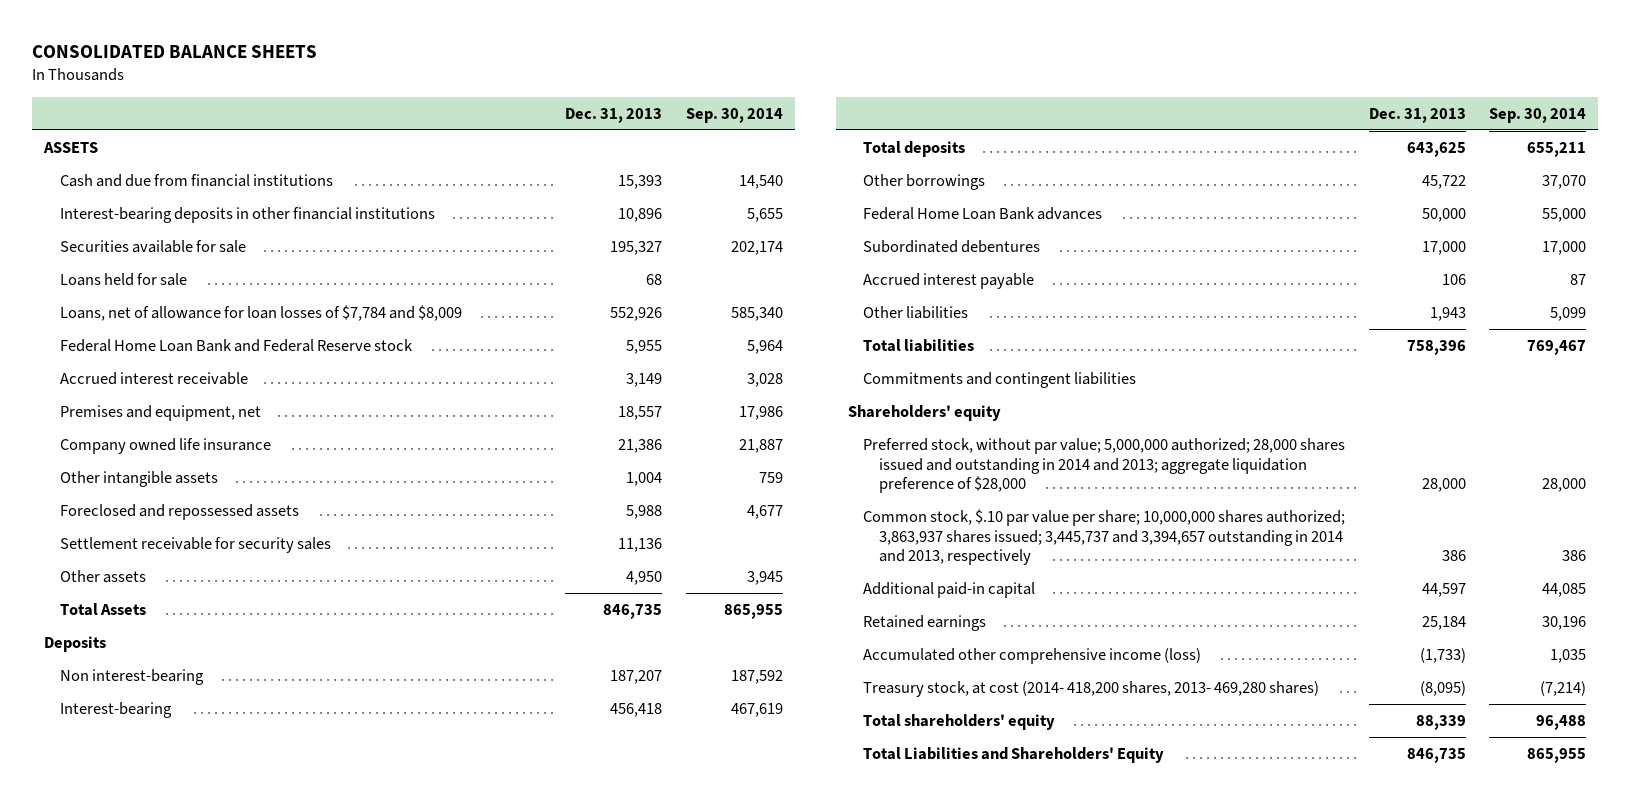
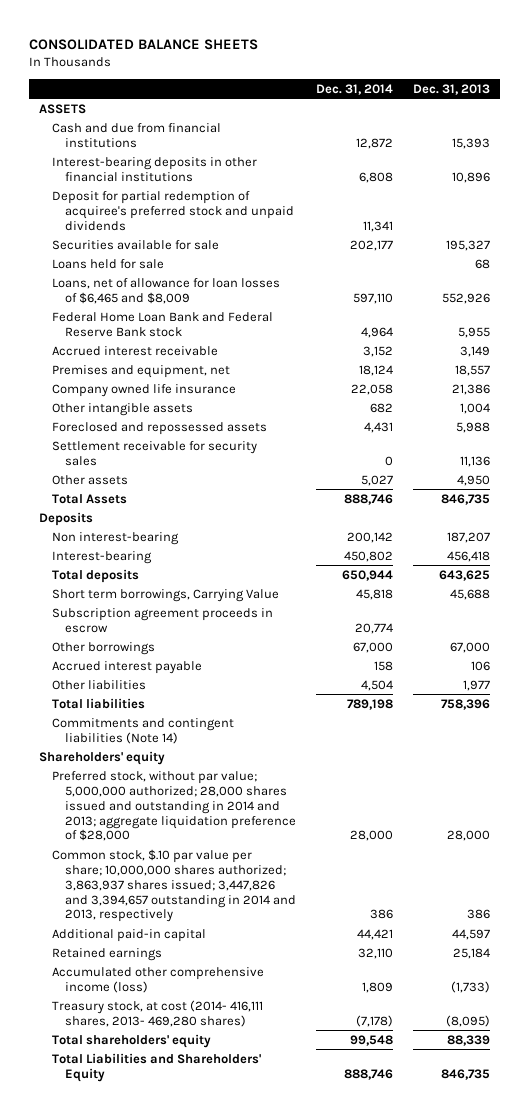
[685,107,783,123] Sep. 30, 2014 -> none
none -> [315,83,393,95] Dec. 31, 2014
none -> [51,190,295,231] Deposit for partial redemption of acquiree's preferred stock and unpaid dividends
[59,304,462,321] Loans, net of allowance for loan losses of $7,784 and $8,009 -> [51,277,280,304] Loans, net of allowance for loan losses of $6,465 and $8,009
[59,338,413,352] Federal Home Loan Bank and Federal Reserve stock -> [51,311,273,337] Federal Home Loan Bank and Federal Reserve Bank stock
[863,206,1103,220] Federal Home Loan Bank advances -> none
[863,239,1041,253] Subordinated debentures -> none
none -> [51,588,279,602] Short term borrowings, Carrying Value
none -> [51,607,273,633] Subscription agreement proceeds in escrow
[1421,174,1466,189] 45,722 -> [449,641,490,653] 67,000
[1429,306,1466,321] 1,943 -> [462,679,490,691] 1,977
[863,371,1137,388] Commitments and contingent liabilities -> [51,717,234,744] Commitments and contingent liabilities (Note 14)
[863,508,1346,566] Common stock, $.10 par value per share; 10,000,000 shares authorized; 3,863,937 shares issued; 3,445,737 and 3,394,657 outstanding in 2014 and 2013, respectively -> [51,848,297,923] Common stock, $.10 par value per share; 10,000,000 shares authorized; 3,863,937 shares issued; 3,447,826 and 3,394,657 outstanding in 2014 and 2013, respectively
[863,680,1320,697] Treasury stock, at cost (2014- 418,200 shares, 2013- 469,280 shares) -> [51,999,263,1027] Treasury stock, at cost (2014- 416,111 shares, 2013- 469,280 shares)

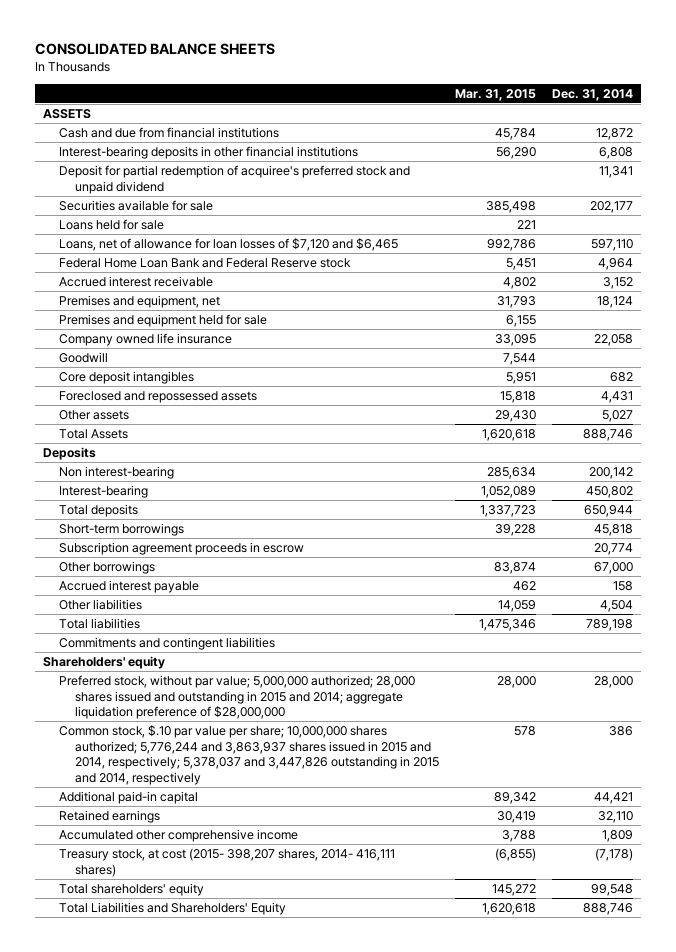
[412,83,490,95] Dec. 31, 2013 -> none
none -> [455,88,537,101] Mar. 31, 2015
[51,190,295,231] Deposit for partial redemption of acquiree's preferred stock and unpaid dividends -> [58,164,410,194] Deposit for partial redemption of acquiree's preferred stock and unpaid dividend
[51,277,280,304] Loans, net of allowance for loan losses of $6,465 and $8,009 -> [58,237,398,251] Loans, net of allowance for loan losses of $7,120 and $6,465
[51,311,273,337] Federal Home Loan Bank and Federal Reserve Bank stock -> [58,257,351,268] Federal Home Loan Bank and Federal Reserve stock
none -> [58,313,267,327] Premises and equipment held for sale
none -> [58,351,108,363] Goodwill
[51,402,193,416] Other intangible assets -> [58,370,194,384] Core deposit intangibles
[51,440,257,466] Settlement receivable for security sales -> none
[51,588,279,602] Short term borrowings, Carrying Value -> [58,522,184,536] Short-term borrowings
[51,717,234,744] Commitments and contingent liabilities (Note 14) -> [58,636,275,650] Commitments and contingent liabilities
[51,770,297,842] Preferred stock, without par value; 5,000,000 authorized; 28,000 shares issued and outstanding in 2014 and 2013; aggregate liquidation preference of $28,000 -> [58,674,415,720] Preferred stock, without par value; 5,000,000 authorized; 28,000 shares issued and outstanding in 2015 and 2014; aggregate liquidation preference of $28,000,000
[51,848,297,923] Common stock, $.10 par value per share; 10,000,000 shares authorized; 3,863,937 shares issued; 3,447,826 and 3,394,657 outstanding in 2014 and 2013, respectively -> [58,724,440,786] Common stock, $.10 par value per share; 10,000,000 shares authorized; 5,776,244 and 3,863,937 shares issued in 2015 and 2014, respectively; 5,378,037 and 3,447,826 outstanding in 2015 and 2014, respectively
[51,966,264,993] Accumulated other comprehensive income (loss) -> [58,828,298,842] Accumulated other comprehensive income
[51,999,263,1027] Treasury stock, at cost (2014- 416,111 shares, 2013- 469,280 shares) -> [58,847,395,877] Treasury stock, at cost (2015- 398,207 shares, 2014- 416,111 shares)

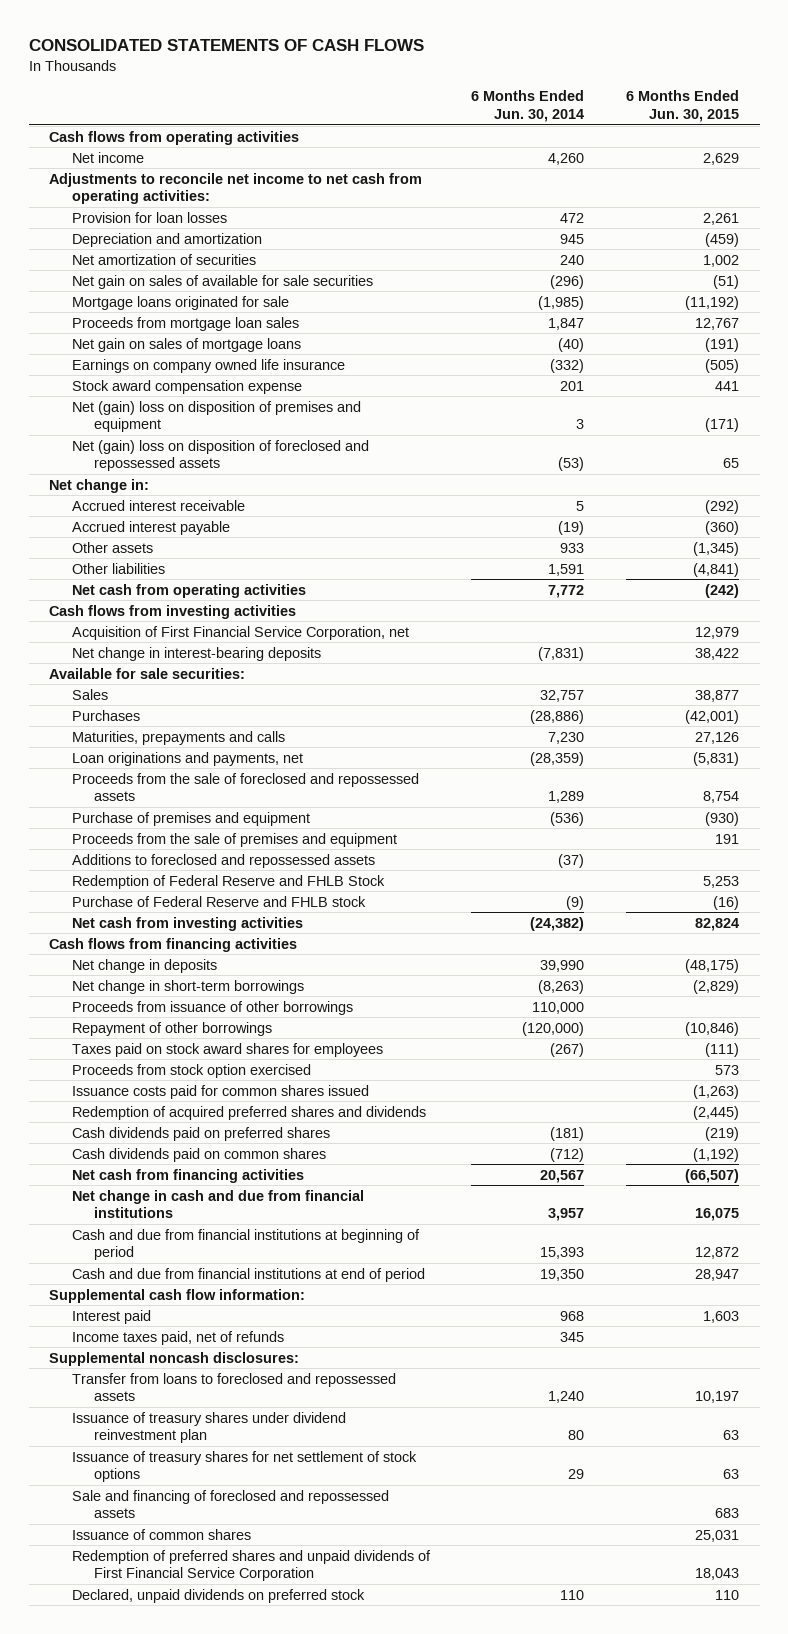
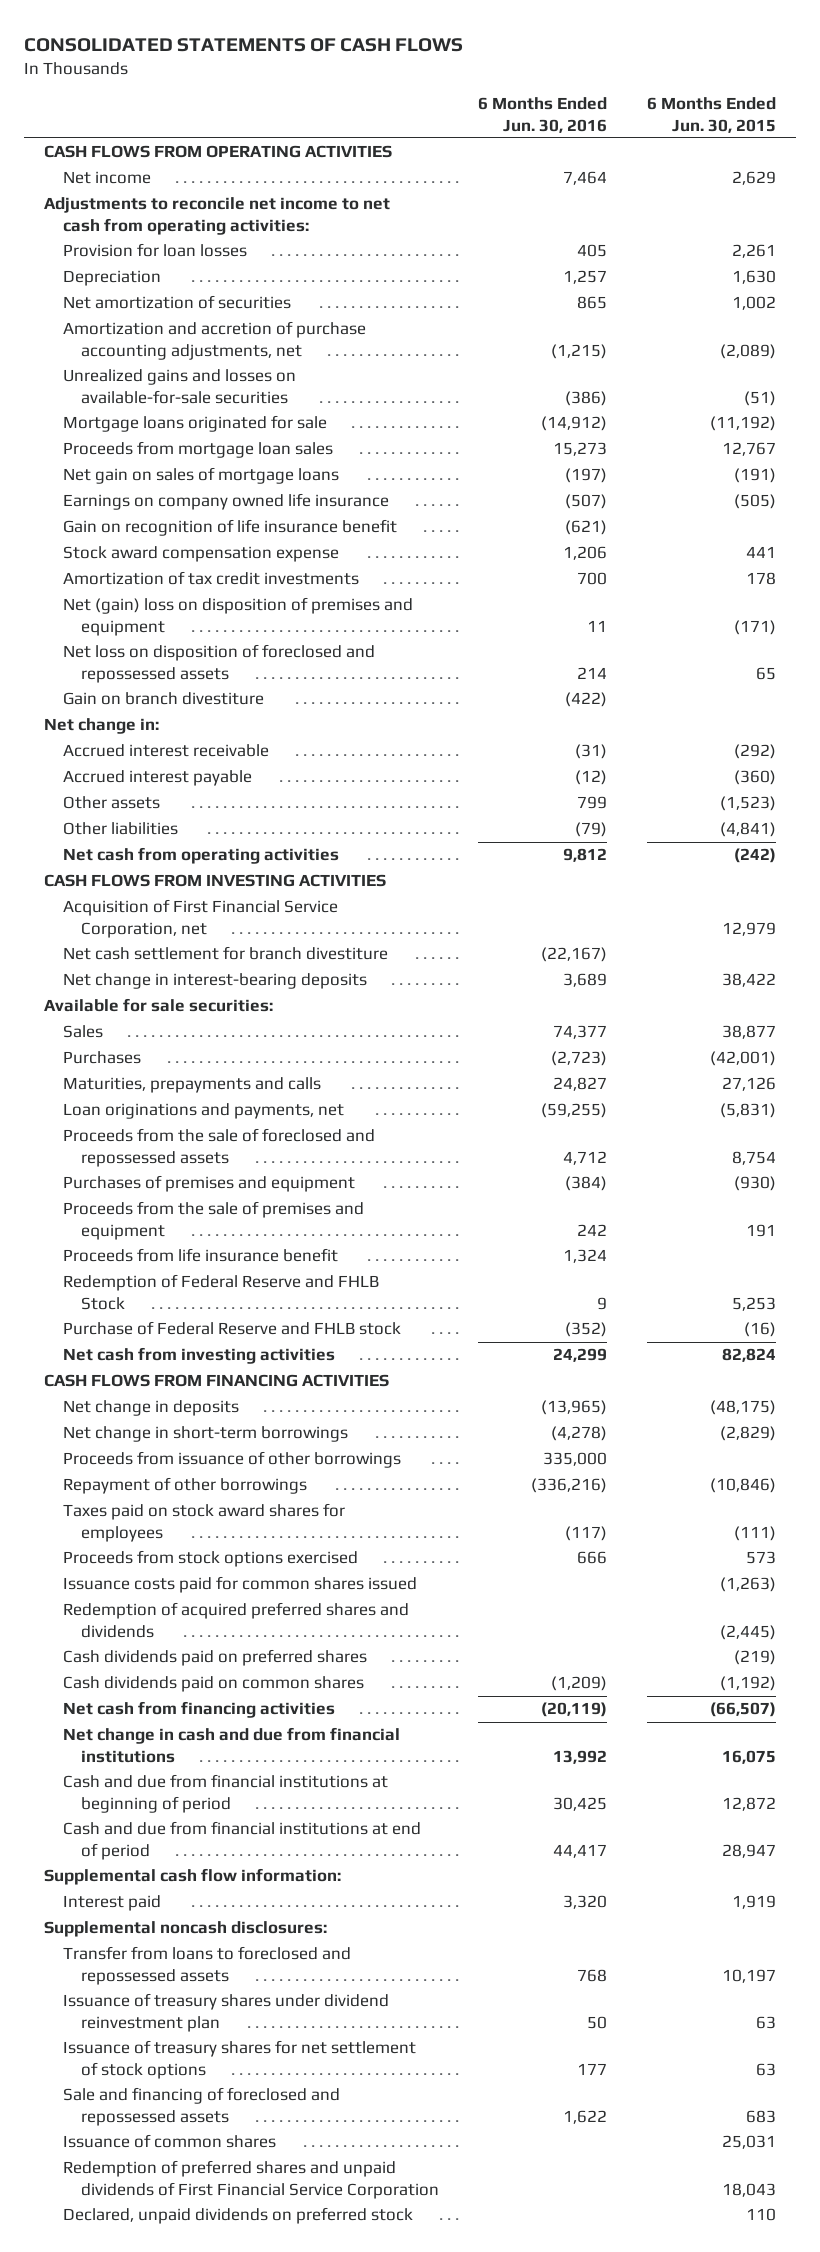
[471,90,585,122] 6 Months Ended Jun. 30, 2014 -> none
none -> [478,97,608,133] 6 Months Ended Jun. 30, 2016
[49,130,300,145] Cash flows from operating activities -> [44,145,393,159] CASH FLOWS FROM OPERATING ACTIVITIES
[71,232,262,247] Depreciation and amortization -> none
none -> [62,270,161,287] Depreciation
none -> [62,321,366,360] Amortization and accretion of purchase accounting adjustments, net
[71,274,373,289] Net gain on sales of available for sale securities -> [62,369,296,404] Unrealized gains and losses on available-for-sale securities
none -> [62,519,397,537] Gain on recognition of life insurance benefit
none -> [62,571,359,586] Amortization of tax credit investments
[71,439,369,472] Net (gain) loss on disposition of foreclosed and repossessed assets -> [62,644,375,683] Net loss on disposition of foreclosed and repossessed assets
none -> [62,692,264,706] Gain on branch divestiture
[693,541,740,556] (1,345) -> [719,796,776,812] (1,523)
[49,604,297,619] Cash flows from investing activities -> [44,874,387,888] CASH FLOWS FROM INVESTING ACTIVITIES
none -> [62,946,388,961] Net cash settlement for branch divestiture
[71,811,310,826] Purchase of premises and equipment -> [62,1175,355,1193] Purchases of premises and equipment
[71,853,375,868] Additions to foreclosed and repossessed assets -> none
none -> [62,1248,338,1263] Proceeds from life insurance benefit
[49,937,298,952] Cash flows from financing activities -> [44,1374,390,1388] CASH FLOWS FROM FINANCING ACTIVITIES
[71,1063,311,1078] Proceeds from stock option exercised -> [62,1550,358,1568] Proceeds from stock options exercised
[71,1330,284,1345] Income taxes paid, net of refunds -> none
[703,1310,740,1323] 1,603 -> [731,1895,776,1910] 1,919

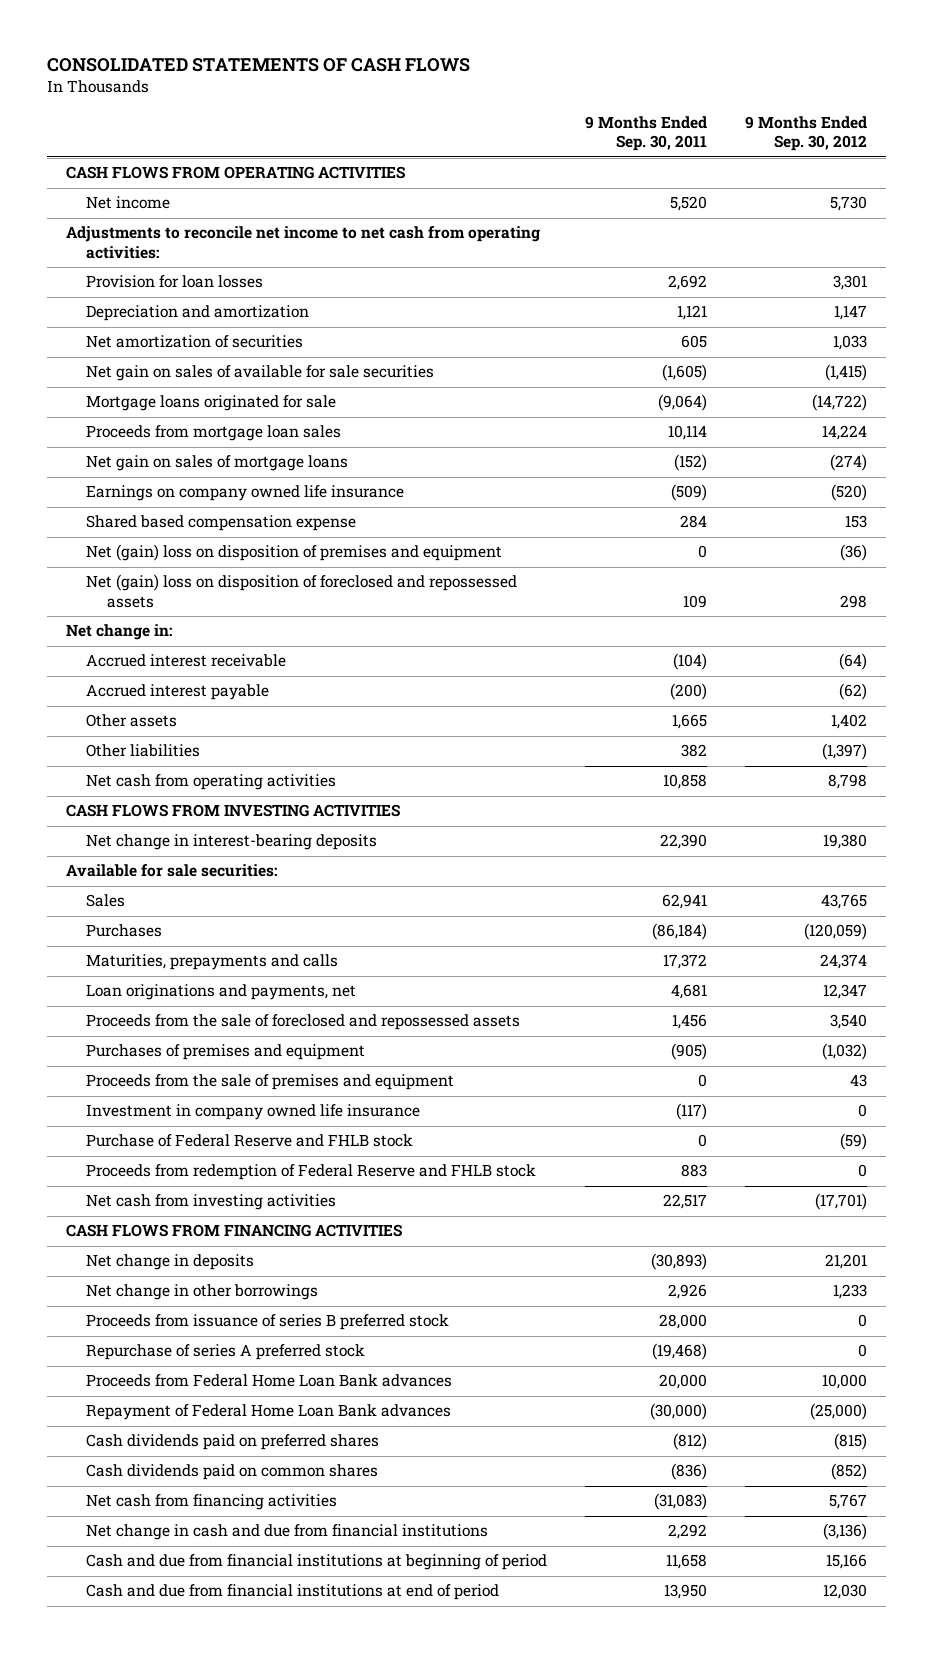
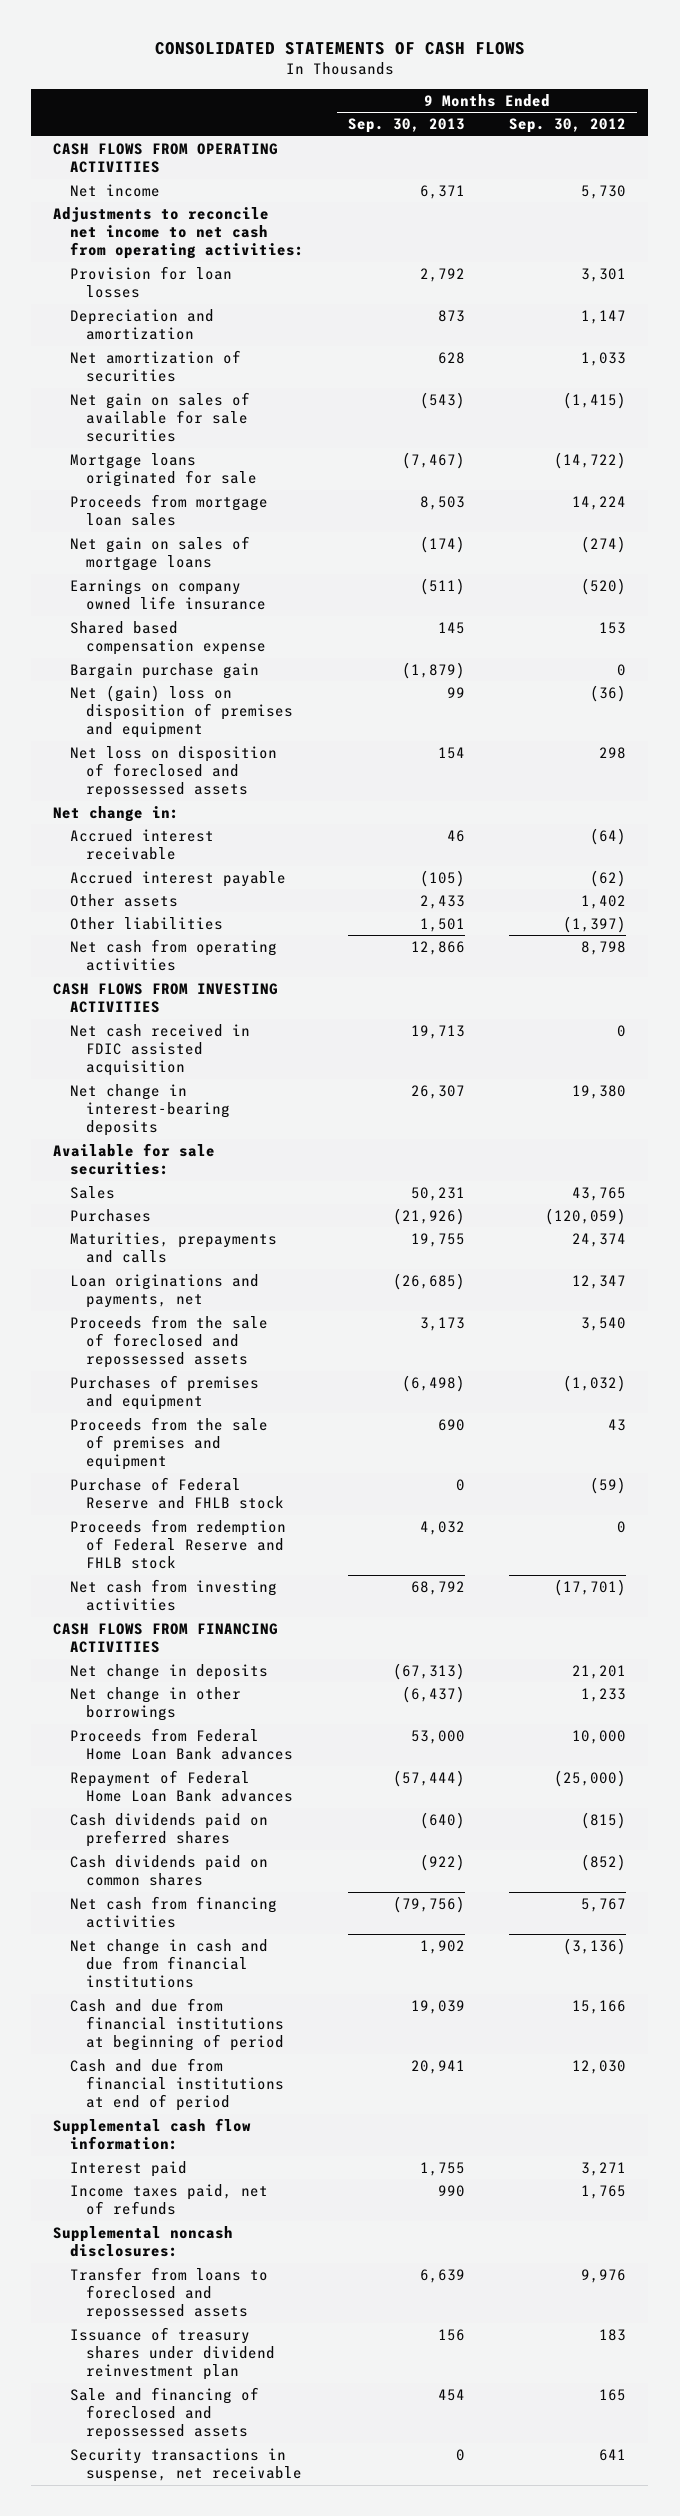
[585,115,708,152] 9 Months Ended Sep. 30, 2011 -> none
none -> [347,118,465,134] Sep. 30, 2013
none -> [69,662,259,679] Bargain purchase gain
[86,574,518,608] Net (gain) loss on disposition of foreclosed and repossessed assets -> [69,745,277,799] Net loss on disposition of foreclosed and repossessed assets
none -> [69,1023,250,1077] Net cash received in FDIC assisted acquisition
[86,1104,421,1121] Investment in company owned life insurance -> none
[86,1314,450,1331] Proceeds from issuance of series B preferred stock -> none
[86,1344,366,1361] Repurchase of series A preferred stock -> none
none -> [53,2117,252,2151] Supplemental cash flow information:
none -> [69,2160,187,2177] Interest paid
none -> [69,2183,268,2216] Income taxes paid, net of refunds
none -> [53,2225,234,2258] Supplemental noncash disclosures:
none -> [69,2266,268,2321] Transfer from loans to foreclosed and repossessed assets
none -> [69,2326,275,2381] Issuance of treasury shares under dividend reinvestment plan
none -> [69,2386,259,2441] Sale and financing of foreclosed and repossessed assets
none -> [69,2447,302,2483] Security transactions in suspense, net receivable

